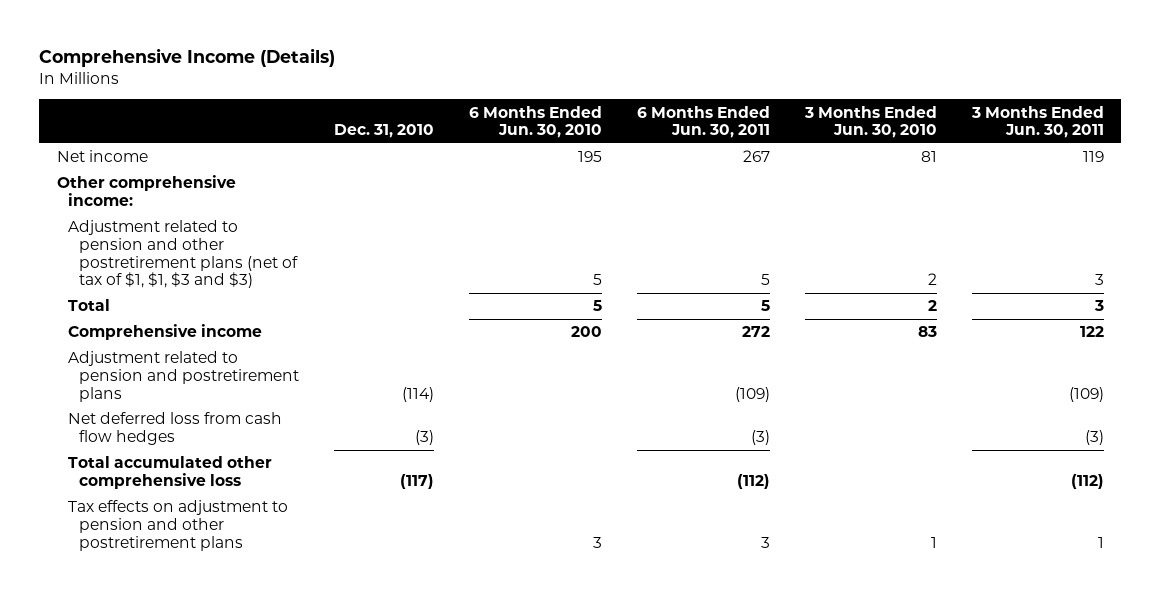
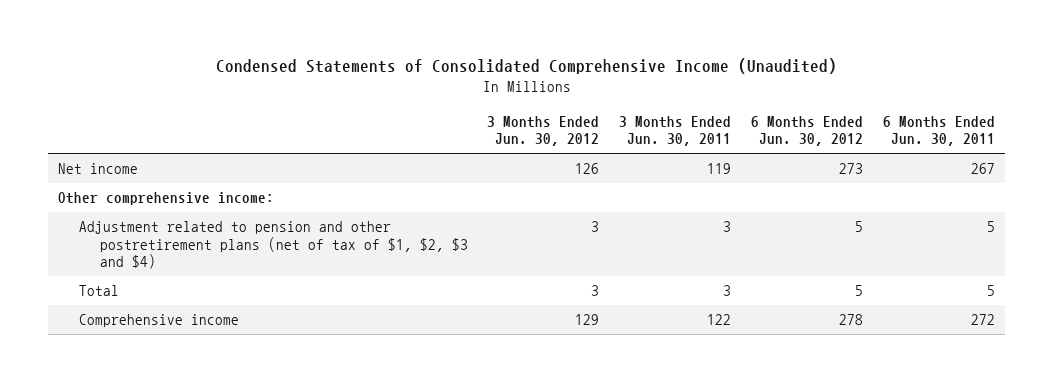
[39,48,336,68] Comprehensive Income (Details) -> [215,58,837,75] Condensed Statements of Consolidated Comprehensive Income (Unaudited)
[333,124,434,139] Dec. 31, 2010 -> none
[468,105,602,139] 6 Months Ended Jun. 30, 2010 -> none
[803,105,937,139] 3 Months Ended Jun. 30, 2010 -> none
none -> [487,115,600,147] 3 Months Ended Jun. 30, 2012
none -> [751,115,864,147] 6 Months Ended Jun. 30, 2012
[67,220,298,289] Adjustment related to pension and other postretirement plans (net of tax of $1, $1, $3 and $3) -> [78,221,468,270] Adjustment related to pension and other postretirement plans (net of tax of $1, $2, $3 and $4)
[67,351,299,402] Adjustment related to pension and postretirement plans -> none
[67,412,282,446] Net deferred loss from cash flow hedges -> none
[67,456,272,490] Total accumulated other comprehensive loss -> none
[67,500,288,551] Tax effects on adjustment to pension and other postretirement plans -> none

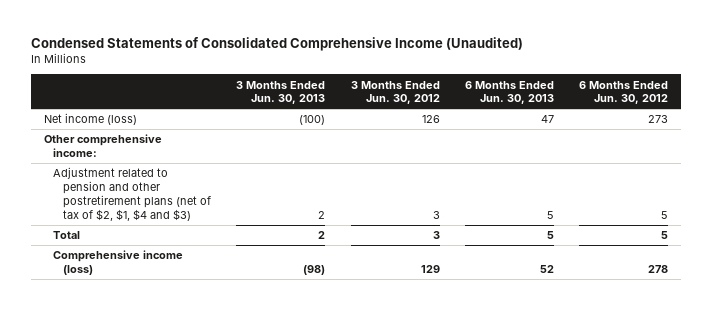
[619,115,732,147] 3 Months Ended Jun. 30, 2011 -> none
[883,115,996,147] 6 Months Ended Jun. 30, 2011 -> none
none -> [236,80,326,105] 3 Months Ended Jun. 30, 2013
none -> [465,80,555,105] 6 Months Ended Jun. 30, 2013
[58,163,139,175] Net income -> [43,113,137,126] Net income (loss)
[78,221,468,270] Adjustment related to pension and other postretirement plans (net of tax of $1, $2, $3 and $4) -> [53,167,212,221] Adjustment related to pension and other postretirement plans (net of tax of $2, $1, $4 and $3)
[78,314,239,328] Comprehensive income -> [53,250,184,275] Comprehensive income (loss)

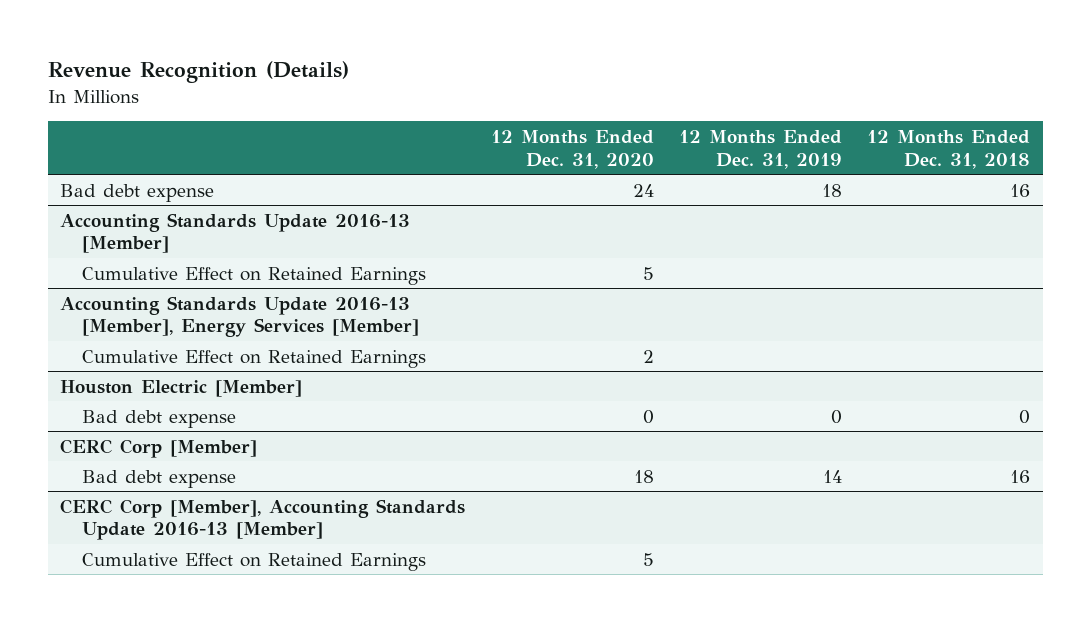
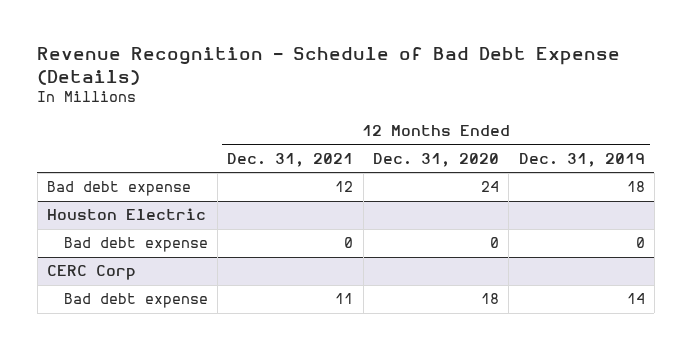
[47,61,349,84] Revenue Recognition (Details) -> [37,46,621,85] Revenue Recognition - Schedule of Bad Debt Expense (Details)
[867,130,1031,169] 12 Months Ended Dec. 31, 2018 -> none
none -> [227,152,354,167] Dec. 31, 2021
[60,212,411,254] Accounting Standards Update 2016-13 [Member] -> none
[81,266,426,285] Cumulative Effect on Retained Earnings -> none
[60,295,419,338] Accounting Standards Update 2016-13 [Member], Energy Services [Member] -> none
[81,349,426,368] Cumulative Effect on Retained Earnings -> none
[60,379,303,397] Houston Electric [Member] -> [46,208,206,221] Houston Electric
[60,438,258,458] CERC Corp [Member] -> [46,265,136,281] CERC Corp
[60,498,466,541] CERC Corp [Member], Accounting Standards Update 2016-13 [Member] -> none
[81,552,426,571] Cumulative Effect on Retained Earnings -> none

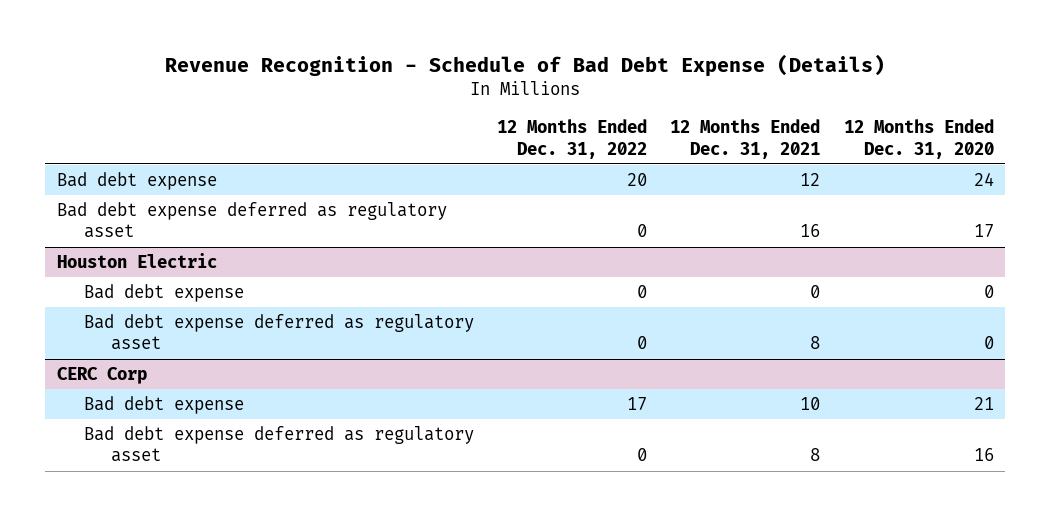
[518,152,645,167] Dec. 31, 2019 -> none
none -> [497,119,648,159] 12 Months Ended Dec. 31, 2022
none -> [56,201,447,239] Bad debt expense deferred as regulatory asset
none -> [83,313,474,351] Bad debt expense deferred as regulatory asset
[335,293,354,305] 11 -> [800,396,821,410] 10
[480,293,499,305] 18 -> [973,396,994,410] 21
none -> [83,425,474,463] Bad debt expense deferred as regulatory asset

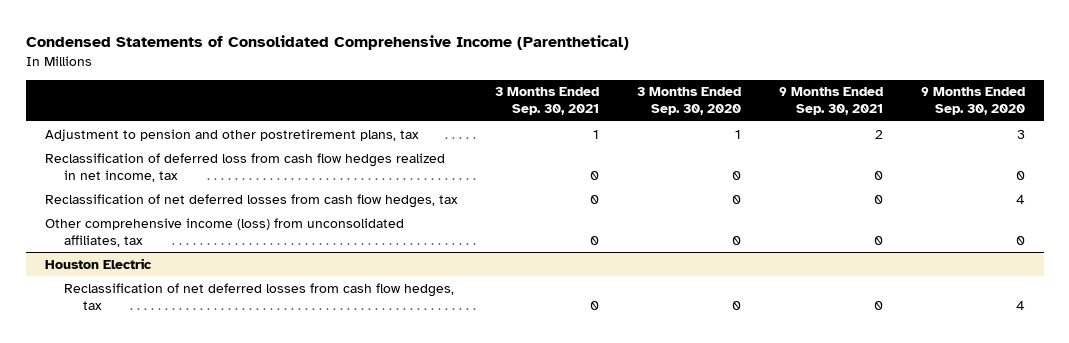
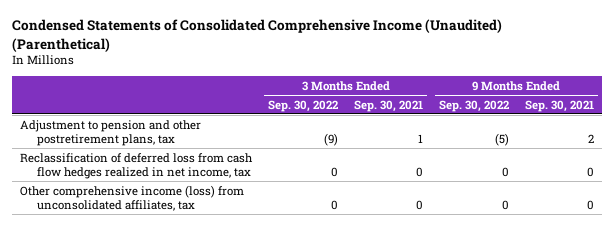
[25,35,629,51] Condensed Statements of Consolidated Comprehensive Income (Parenthetical) -> [12,19,503,52] Condensed Statements of Consolidated Comprehensive Income (Unaudited) (Parenthetical)
[636,87,741,116] 3 Months Ended Sep. 30, 2020 -> none
[920,87,1025,116] 9 Months Ended Sep. 30, 2020 -> none
none -> [268,99,339,112] Sep. 30, 2022
none -> [438,99,509,112] Sep. 30, 2022
[44,193,458,208] Reclassification of net deferred losses from cash flow hedges, tax -> none
[44,257,152,269] Houston Electric -> none
[63,282,454,310] Reclassification of net deferred losses from cash flow hedges, tax -> none

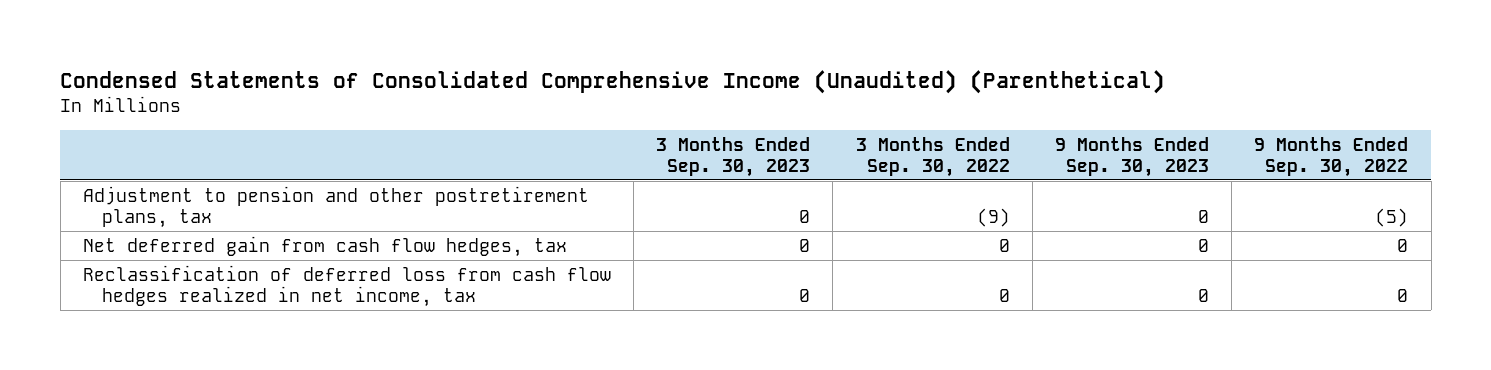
[353,99,423,112] Sep. 30, 2021 -> none
[524,99,594,112] Sep. 30, 2021 -> none
none -> [656,136,811,177] 3 Months Ended Sep. 30, 2023
none -> [1054,136,1209,177] 9 Months Ended Sep. 30, 2023
none -> [82,235,567,257] Net deferred gain from cash flow hedges, tax
[20,184,245,211] Other comprehensive income (loss) from unconsolidated affiliates, tax -> none

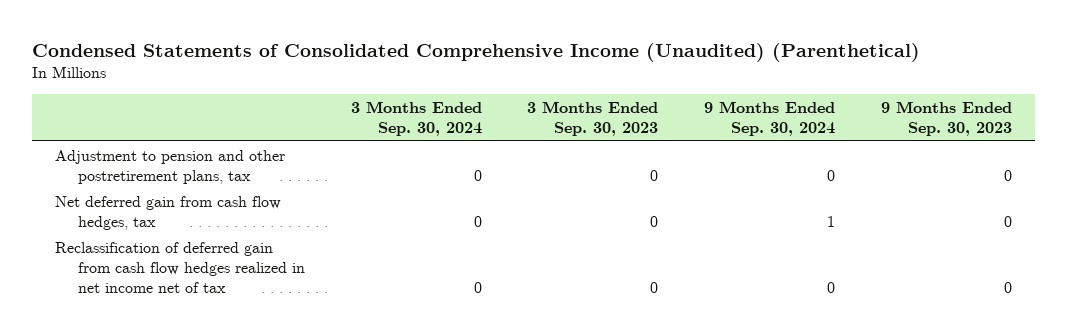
[855,136,1010,177] 3 Months Ended Sep. 30, 2022 -> none
[1254,136,1409,177] 9 Months Ended Sep. 30, 2022 -> none
none -> [350,101,482,137] 3 Months Ended Sep. 30, 2024
none -> [704,101,836,137] 9 Months Ended Sep. 30, 2024
[82,264,611,307] Reclassification of deferred loss from cash flow hedges realized in net income, tax -> [54,241,305,294] Reclassification of deferred gain from cash flow hedges realized in net income net of tax

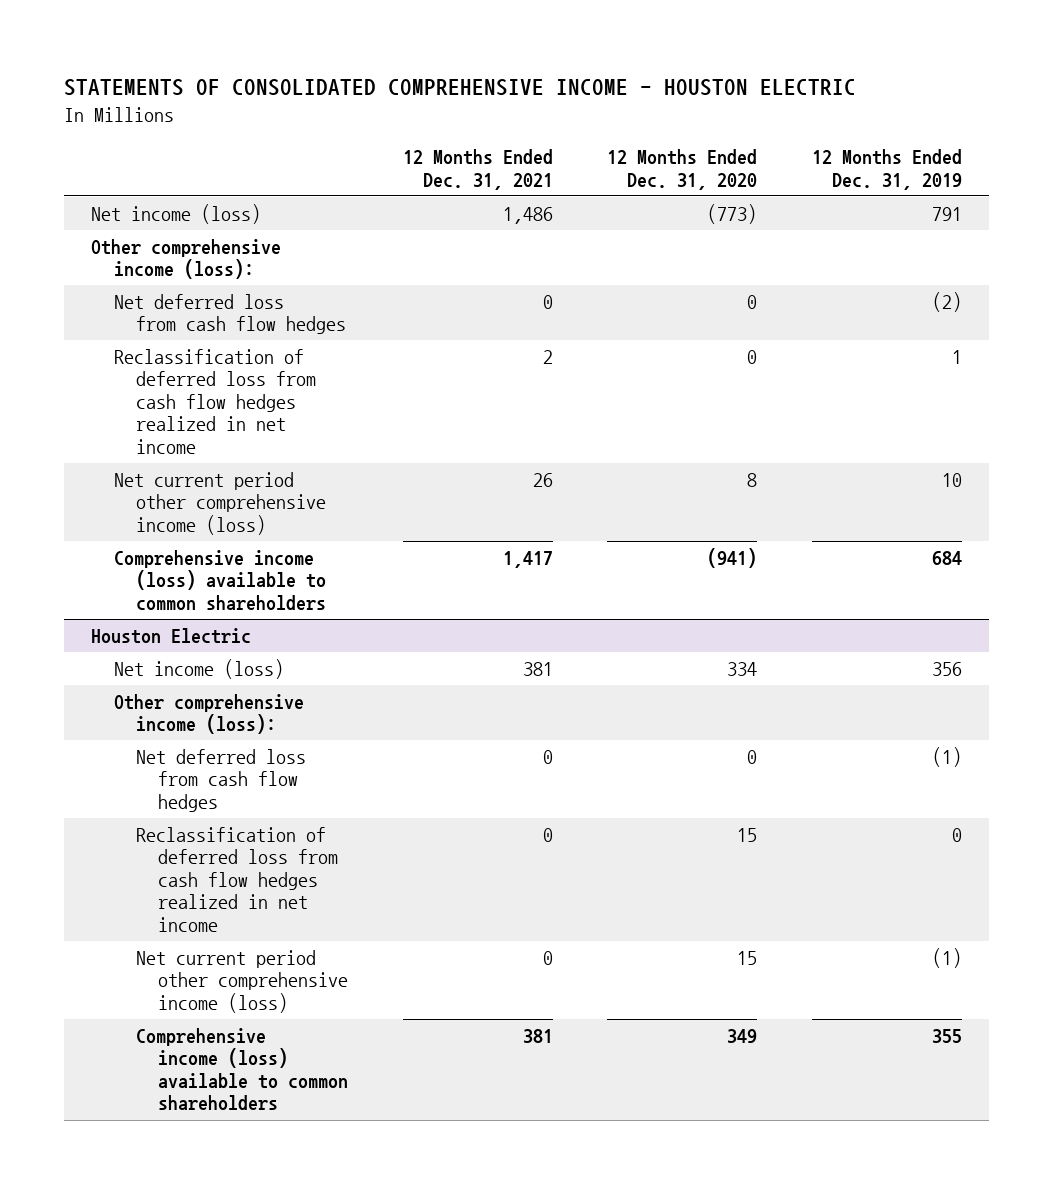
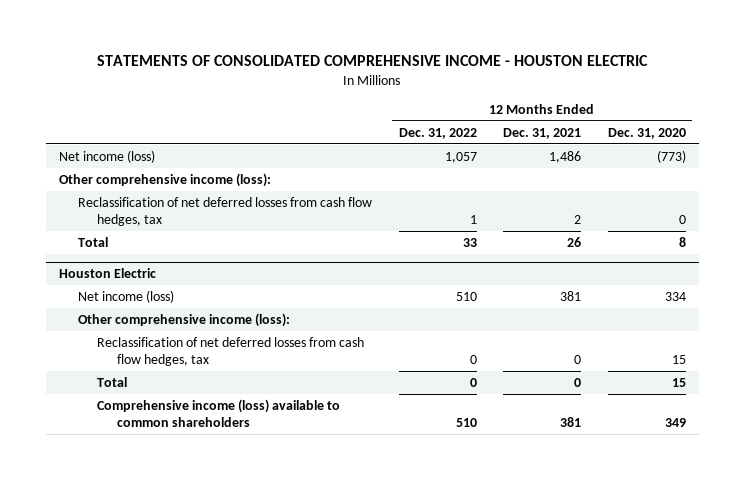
[811,148,962,190] 12 Months Ended Dec. 31, 2019 -> none
none -> [398,127,477,139] Dec. 31, 2022
[113,293,346,335] Net deferred loss from cash flow hedges -> none
[113,549,326,611] Comprehensive income (loss) available to common shareholders -> none
[113,348,316,454] Reclassification of deferred loss from cash flow hedges realized in net income -> [78,196,373,226] Reclassification of net deferred losses from cash flow hedges, tax
[113,471,326,535] Net current period other comprehensive income (loss) -> [78,236,109,247] Total
[135,748,306,812] Net deferred loss from cash flow hedges -> none
[135,826,339,932] Reclassification of deferred loss from cash flow hedges realized in net income -> [97,336,365,366] Reclassification of net deferred losses from cash flow hedges, tax
[135,949,349,1013] Net current period other comprehensive income (loss) -> [97,376,128,387] Total

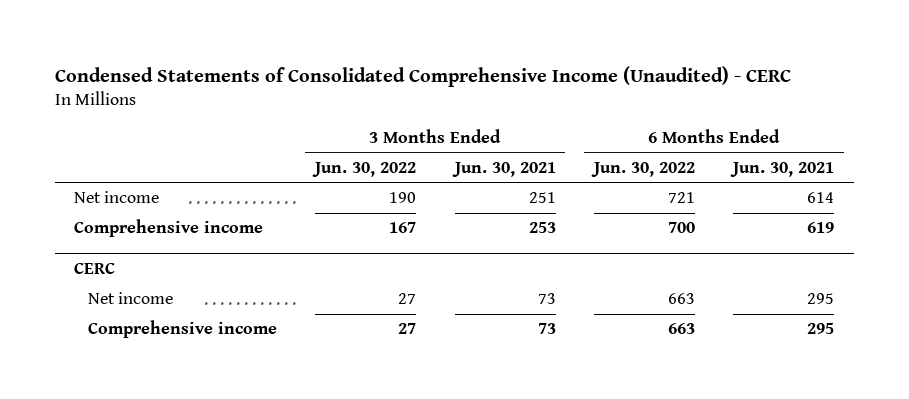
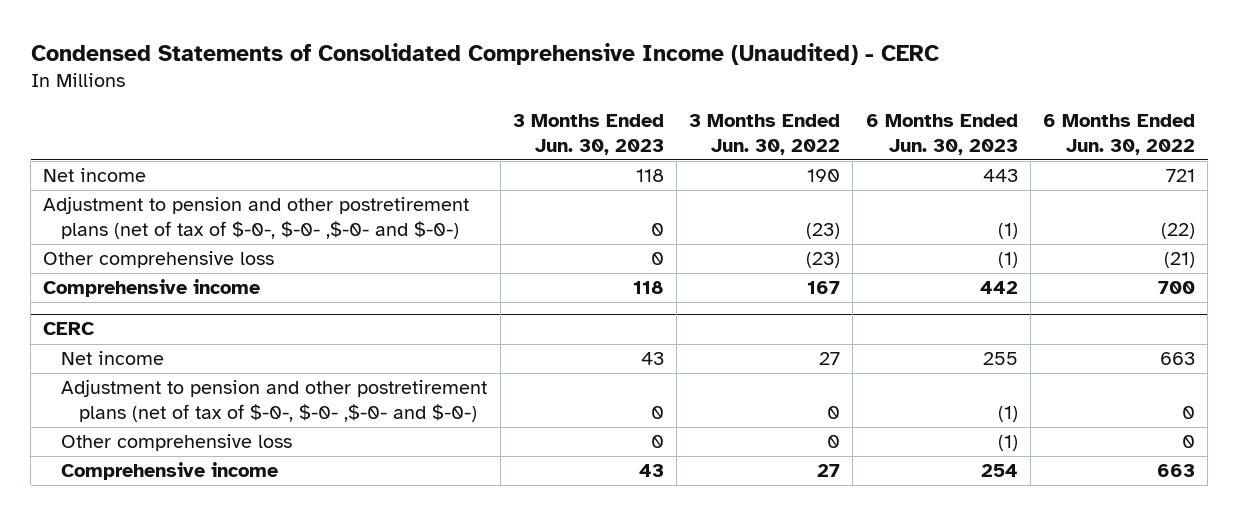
[451,161,556,177] Jun. 30, 2021 -> none
[730,161,835,177] Jun. 30, 2021 -> none
none -> [512,114,664,155] 3 Months Ended Jun. 30, 2023
none -> [865,114,1018,155] 6 Months Ended Jun. 30, 2023
none -> [43,196,470,239] Adjustment to pension and other postretirement plans (net of tax of $-0-, $-0- ,$-0- and $-0-)
none -> [43,251,275,269] Other comprehensive loss
none -> [61,379,488,422] Adjustment to pension and other postretirement plans (net of tax of $-0-, $-0- ,$-0- and $-0-)
none -> [61,434,293,452] Other comprehensive loss

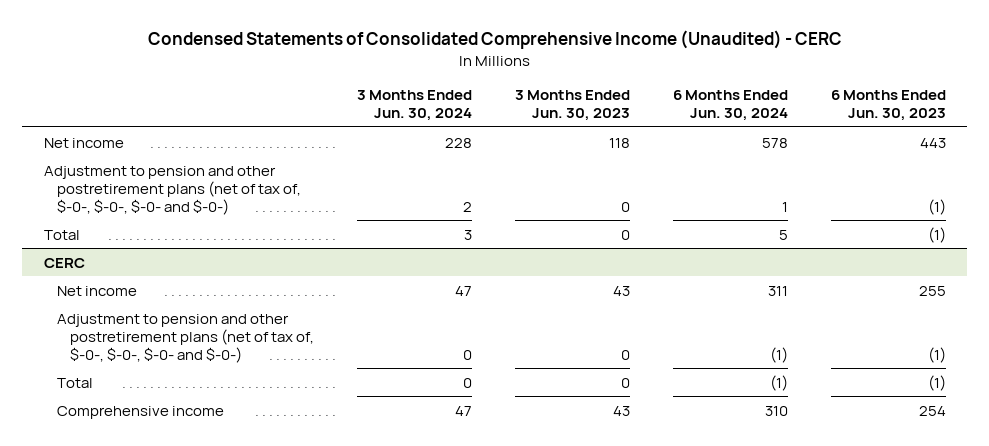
[689,114,841,155] 3 Months Ended Jun. 30, 2022 -> none
[1042,114,1195,155] 6 Months Ended Jun. 30, 2022 -> none
none -> [357,90,473,122] 3 Months Ended Jun. 30, 2024
none -> [672,90,788,122] 6 Months Ended Jun. 30, 2024
[43,279,261,298] Comprehensive income -> none
[43,196,470,239] Adjustment to pension and other postretirement plans (net of tax of $-0-, $-0- ,$-0- and $-0-) -> [43,165,302,215] Adjustment to pension and other postretirement plans (net of tax of, $-0-, $-0-, $-0- and $-0-)
[43,251,275,269] Other comprehensive loss -> [43,229,80,240] Total
[61,379,488,422] Adjustment to pension and other postretirement plans (net of tax of $-0-, $-0- ,$-0- and $-0-) -> [57,313,315,363] Adjustment to pension and other postretirement plans (net of tax of, $-0-, $-0-, $-0- and $-0-)
[61,434,293,452] Other comprehensive loss -> [57,377,94,388] Total

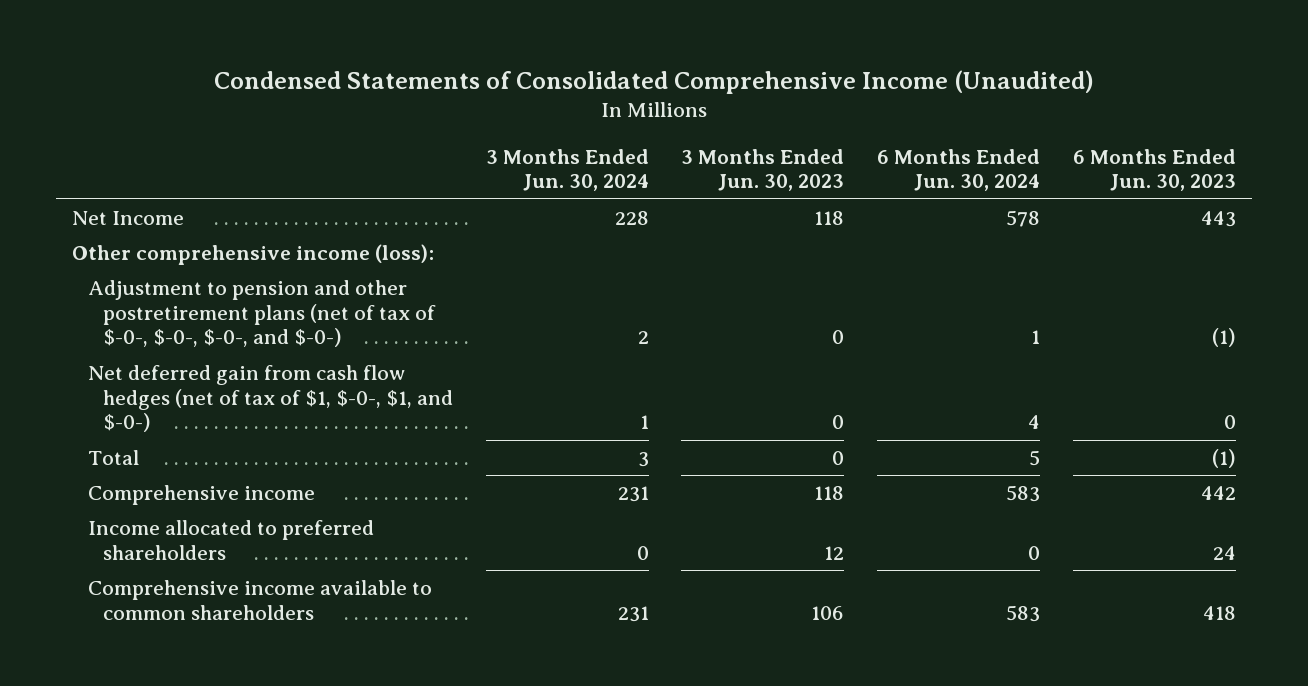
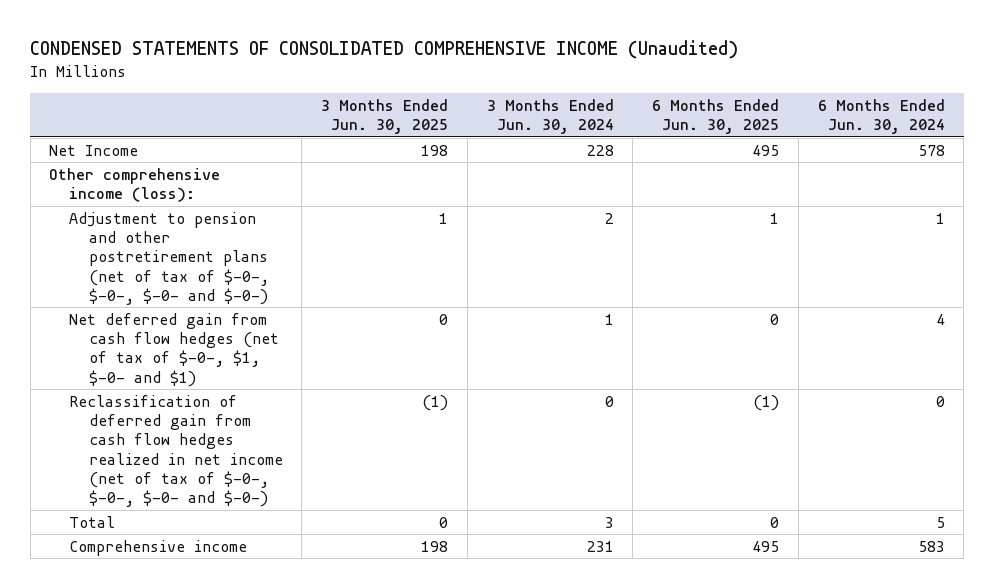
[214,69,1095,94] Condensed Statements of Consolidated Comprehensive Income (Unaudited) -> [30,40,739,60] CONDENSED STATEMENTS OF CONSOLIDATED COMPREHENSIVE INCOME (Unaudited)
[681,148,845,192] 3 Months Ended Jun. 30, 2023 -> none
[1073,148,1237,192] 6 Months Ended Jun. 30, 2023 -> none
none -> [321,99,449,135] 3 Months Ended Jun. 30, 2025
none -> [652,99,780,135] 6 Months Ended Jun. 30, 2025
[87,280,436,348] Adjustment to pension and other postretirement plans (net of tax of $-0-, $-0-, $-0-, and $-0-) -> [68,211,269,305] Adjustment to pension and other postretirement plans (net of tax of $-0-, $-0-, $-0- and $-0-)
[87,365,453,433] Net deferred gain from cash flow hedges (net of tax of $1, $-0-, $1, and $-0-) -> [68,312,279,387] Net deferred gain from cash flow hedges (net of tax of $-0-, $1, $-0- and $1)
none -> [68,394,283,508] Reclassification of deferred gain from cash flow hedges realized in net income (net of tax of $-0-, $-0-, $-0- and $-0-)
[87,520,374,560] Income allocated to preferred shareholders -> none
[87,580,432,620] Comprehensive income available to common shareholders -> none

